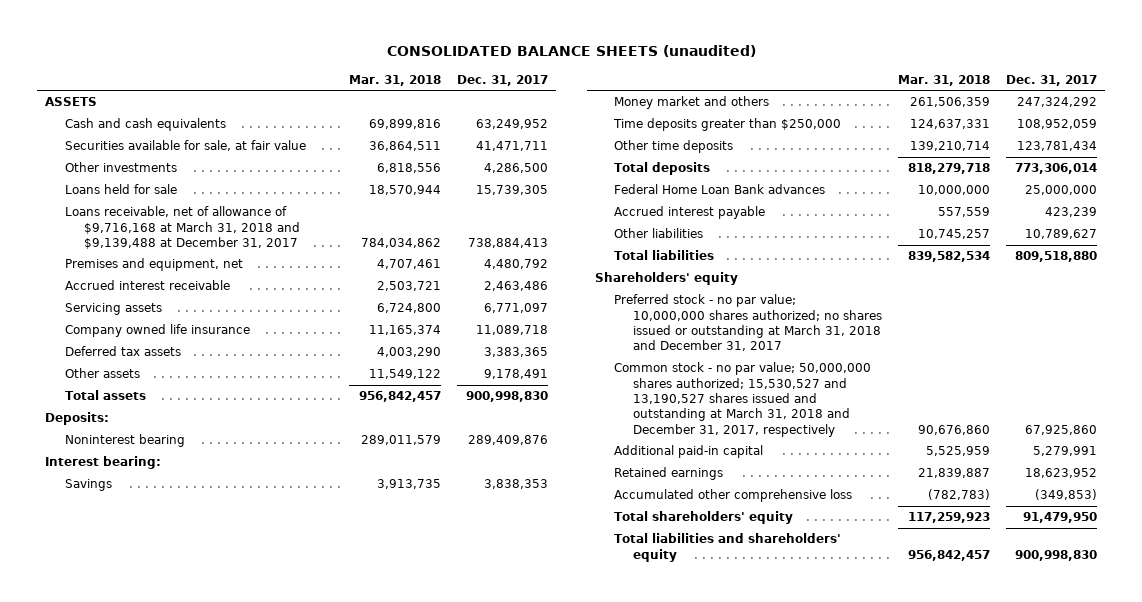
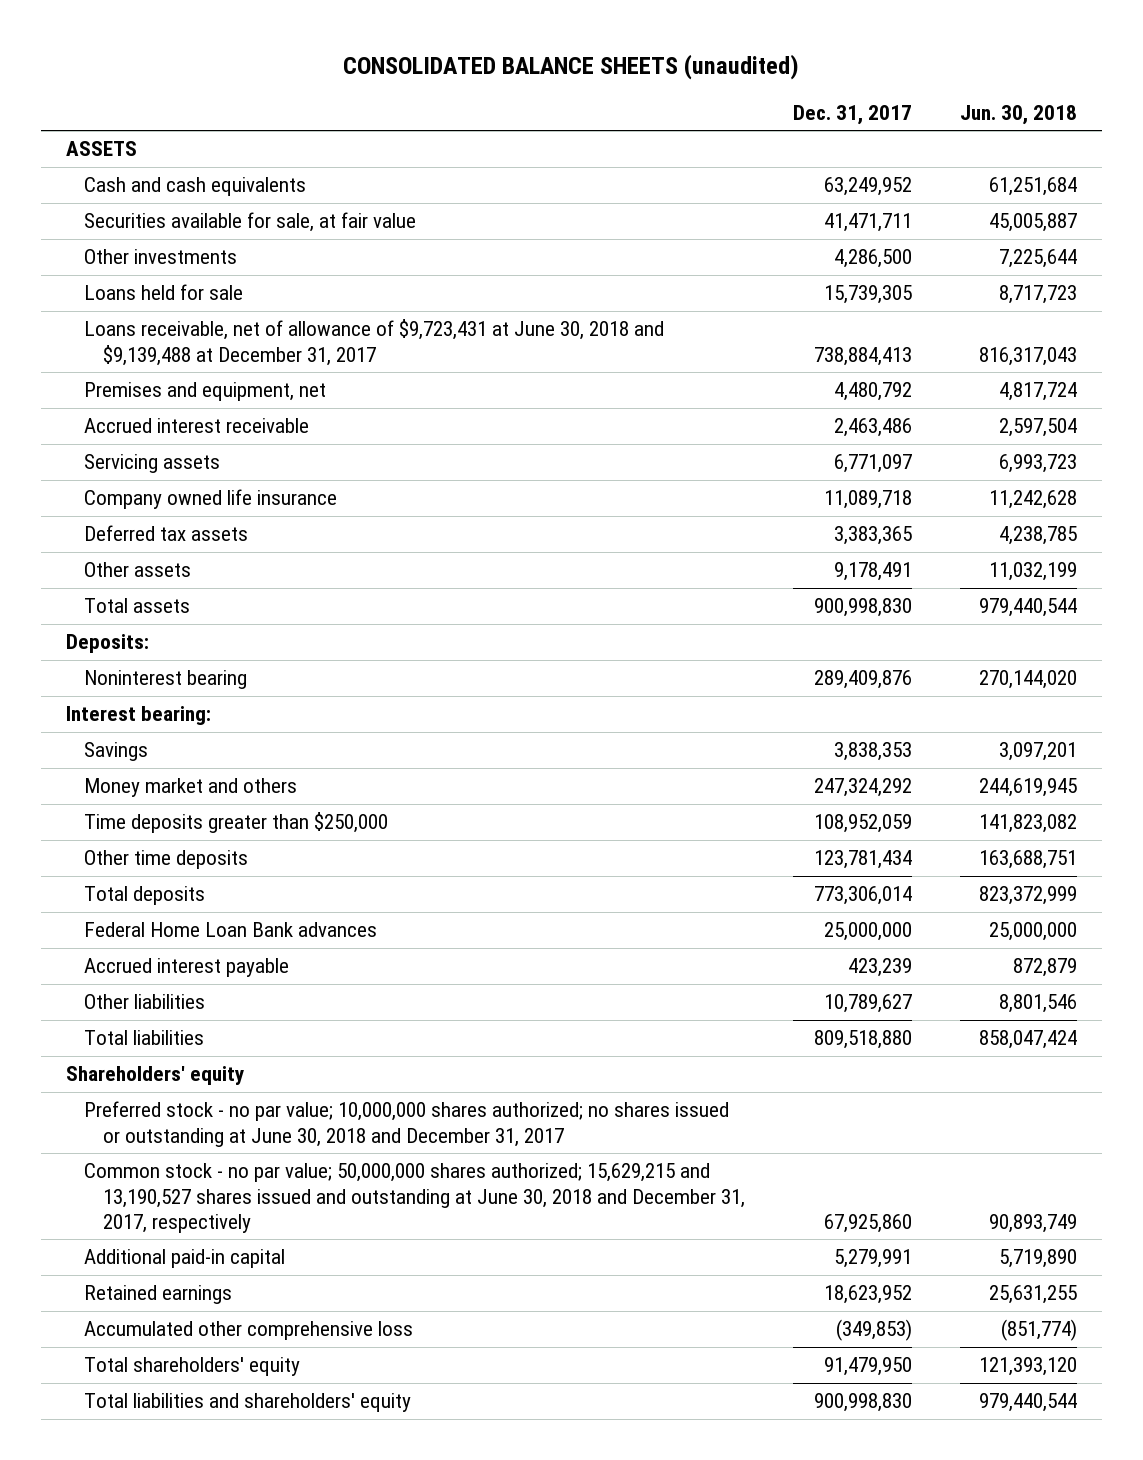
[349,74,442,86] Mar. 31, 2018 -> none
none -> [960,104,1078,125] Jun. 30, 2018
[64,206,301,250] Loans receivable, net of allowance of $9,716,168 at March 31, 2018 and $9,139,488 at December 31, 2017 -> [84,319,665,366] Loans receivable, net of allowance of $9,723,431 at June 30, 2018 and $9,139,488 at December 31, 2017
[613,294,883,352] Preferred stock - no par value; 10,000,000 shares authorized; no shares issued or outstanding at March 31, 2018 and December 31, 2017 -> [84,1101,730,1147] Preferred stock - no par value; 10,000,000 shares authorized; no shares issued or outstanding at June 30, 2018 and December 31, 2017
[613,362,871,437] Common stock - no par value; 50,000,000 shares authorized; 15,530,527 and 13,190,527 shares issued and outstanding at March 31, 2018 and December 31, 2017, respectively -> [84,1163,745,1233] Common stock - no par value; 50,000,000 shares authorized; 15,629,215 and 13,190,527 shares issued and outstanding at June 30, 2018 and December 31, 2017, respectively

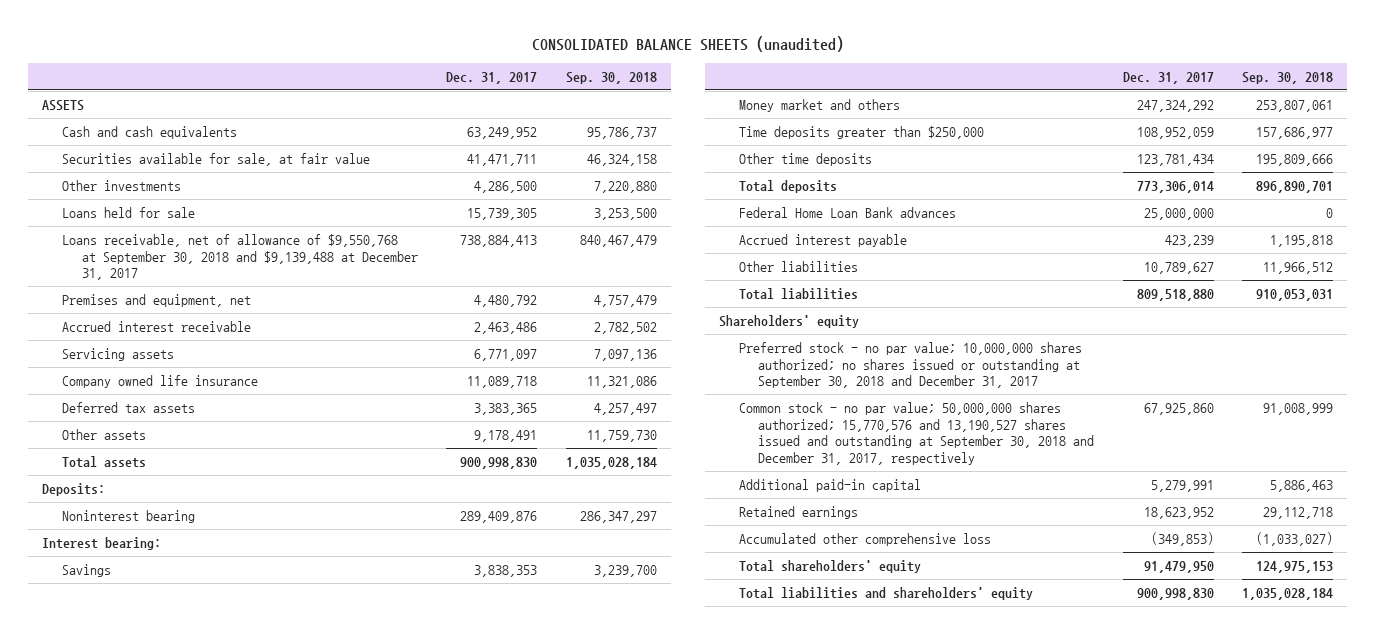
[960,104,1078,125] Jun. 30, 2018 -> none
none -> [565,71,657,84] Sep. 30, 2018
[84,319,665,366] Loans receivable, net of allowance of $9,723,431 at June 30, 2018 and $9,139,488 at December 31, 2017 -> [62,233,418,281] Loans receivable, net of allowance of $9,550,768 at September 30, 2018 and $9,139,488 at December 31, 2017
[84,1101,730,1147] Preferred stock - no par value; 10,000,000 shares authorized; no shares issued or outstanding at June 30, 2018 and December 31, 2017 -> [738,341,1082,389] Preferred stock - no par value; 10,000,000 shares authorized; no shares issued or outstanding at September 30, 2018 and December 31, 2017
[84,1163,745,1233] Common stock - no par value; 50,000,000 shares authorized; 15,629,215 and 13,190,527 shares issued and outstanding at June 30, 2018 and December 31, 2017, respectively -> [738,401,1095,466] Common stock - no par value; 50,000,000 shares authorized; 15,770,576 and 13,190,527 shares issued and outstanding at September 30, 2018 and December 31, 2017, respectively

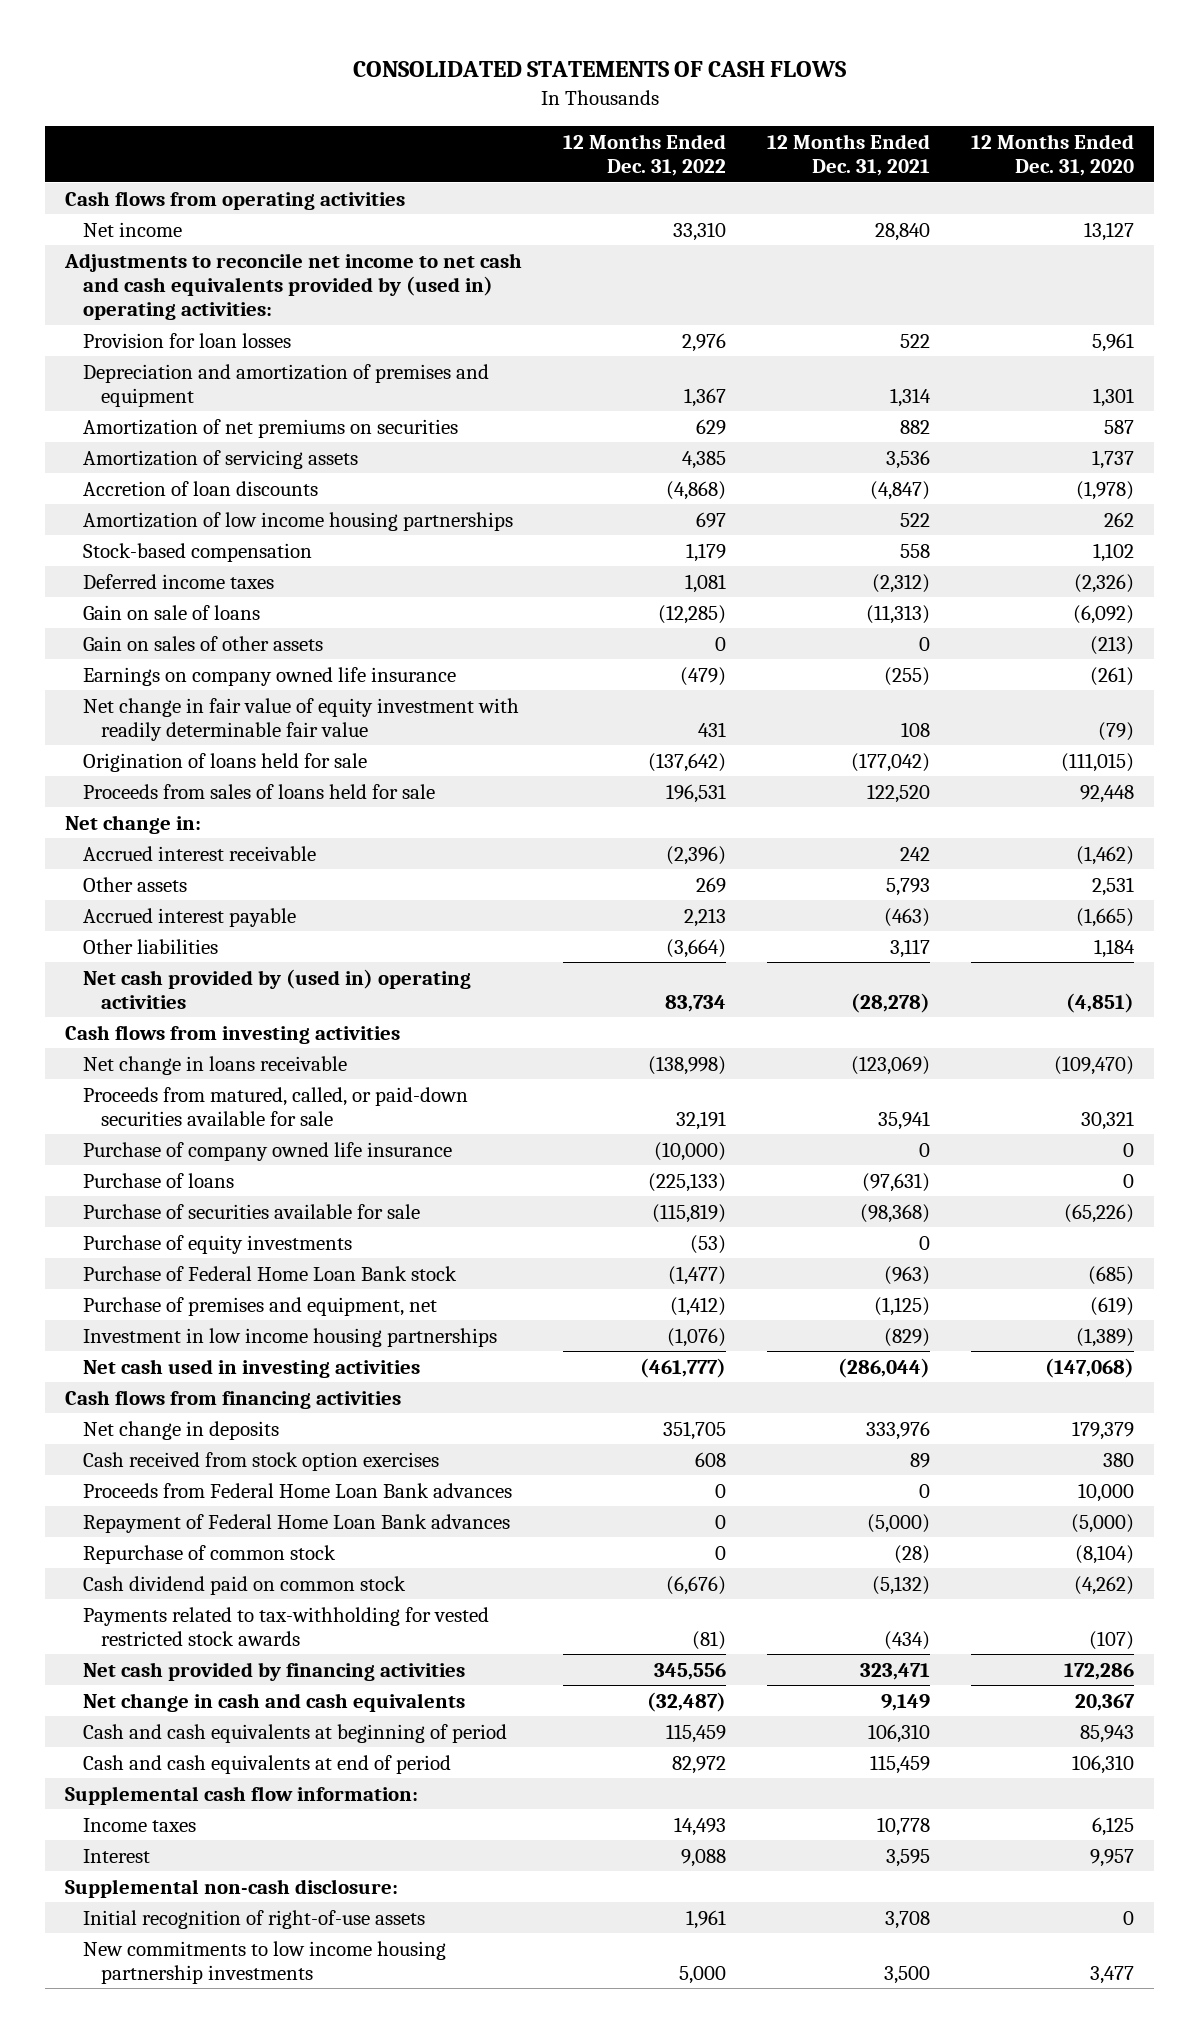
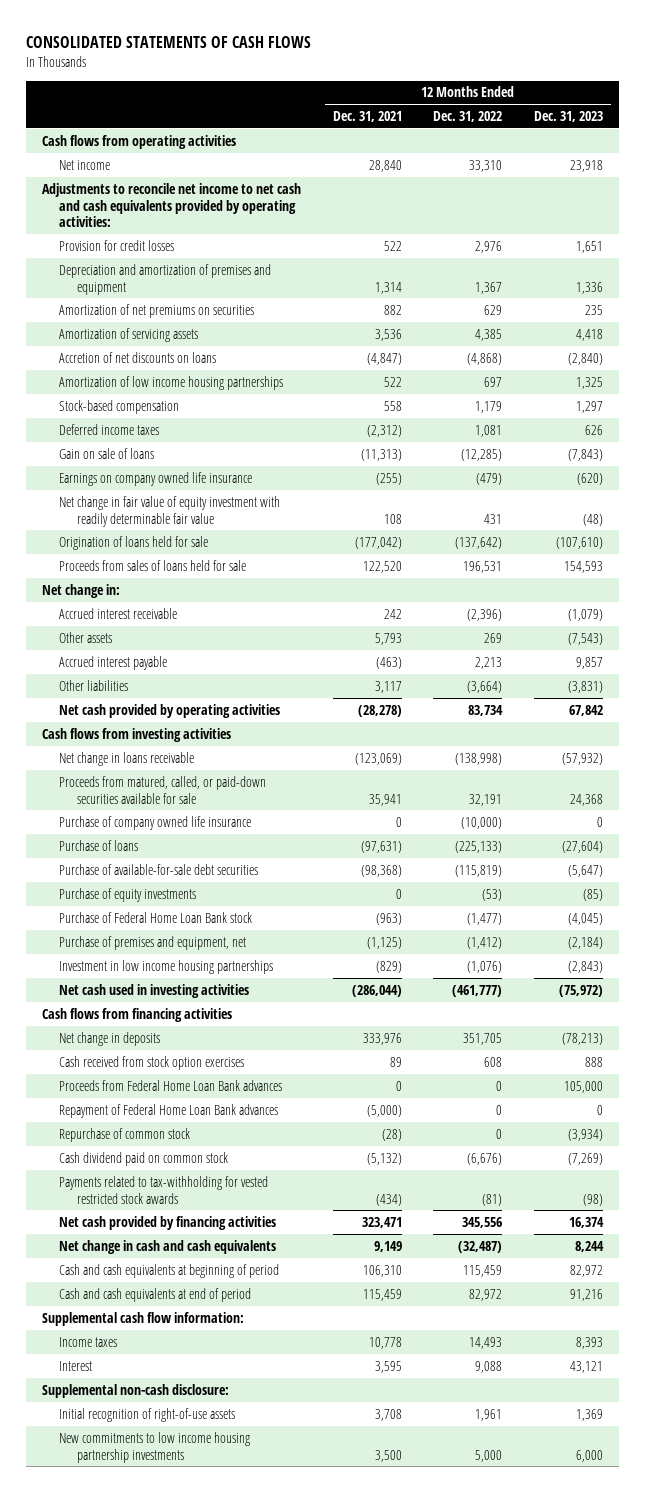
[971,133,1135,177] 12 Months Ended Dec. 31, 2020 -> none
none -> [534,110,604,122] Dec. 31, 2023
[64,252,523,321] Adjustments to reconcile net income to net cash and cash equivalents provided by (used in) operating activities: -> [41,182,301,228] Adjustments to reconcile net income to net cash and cash equivalents provided by operating activities:
[83,332,292,348] Provision for loan losses -> [59,239,175,251] Provision for credit losses
[83,480,319,496] Accretion of loan discounts -> [59,351,217,363] Accretion of net discounts on loans
[83,635,324,651] Gain on sales of other assets -> none
[83,968,472,1009] Net cash provided by (used in) operating activities -> [59,703,281,718] Net cash provided by operating activities
[83,1203,421,1219] Purchase of securities available for sale -> [59,863,259,875] Purchase of available-for-sale debt securities

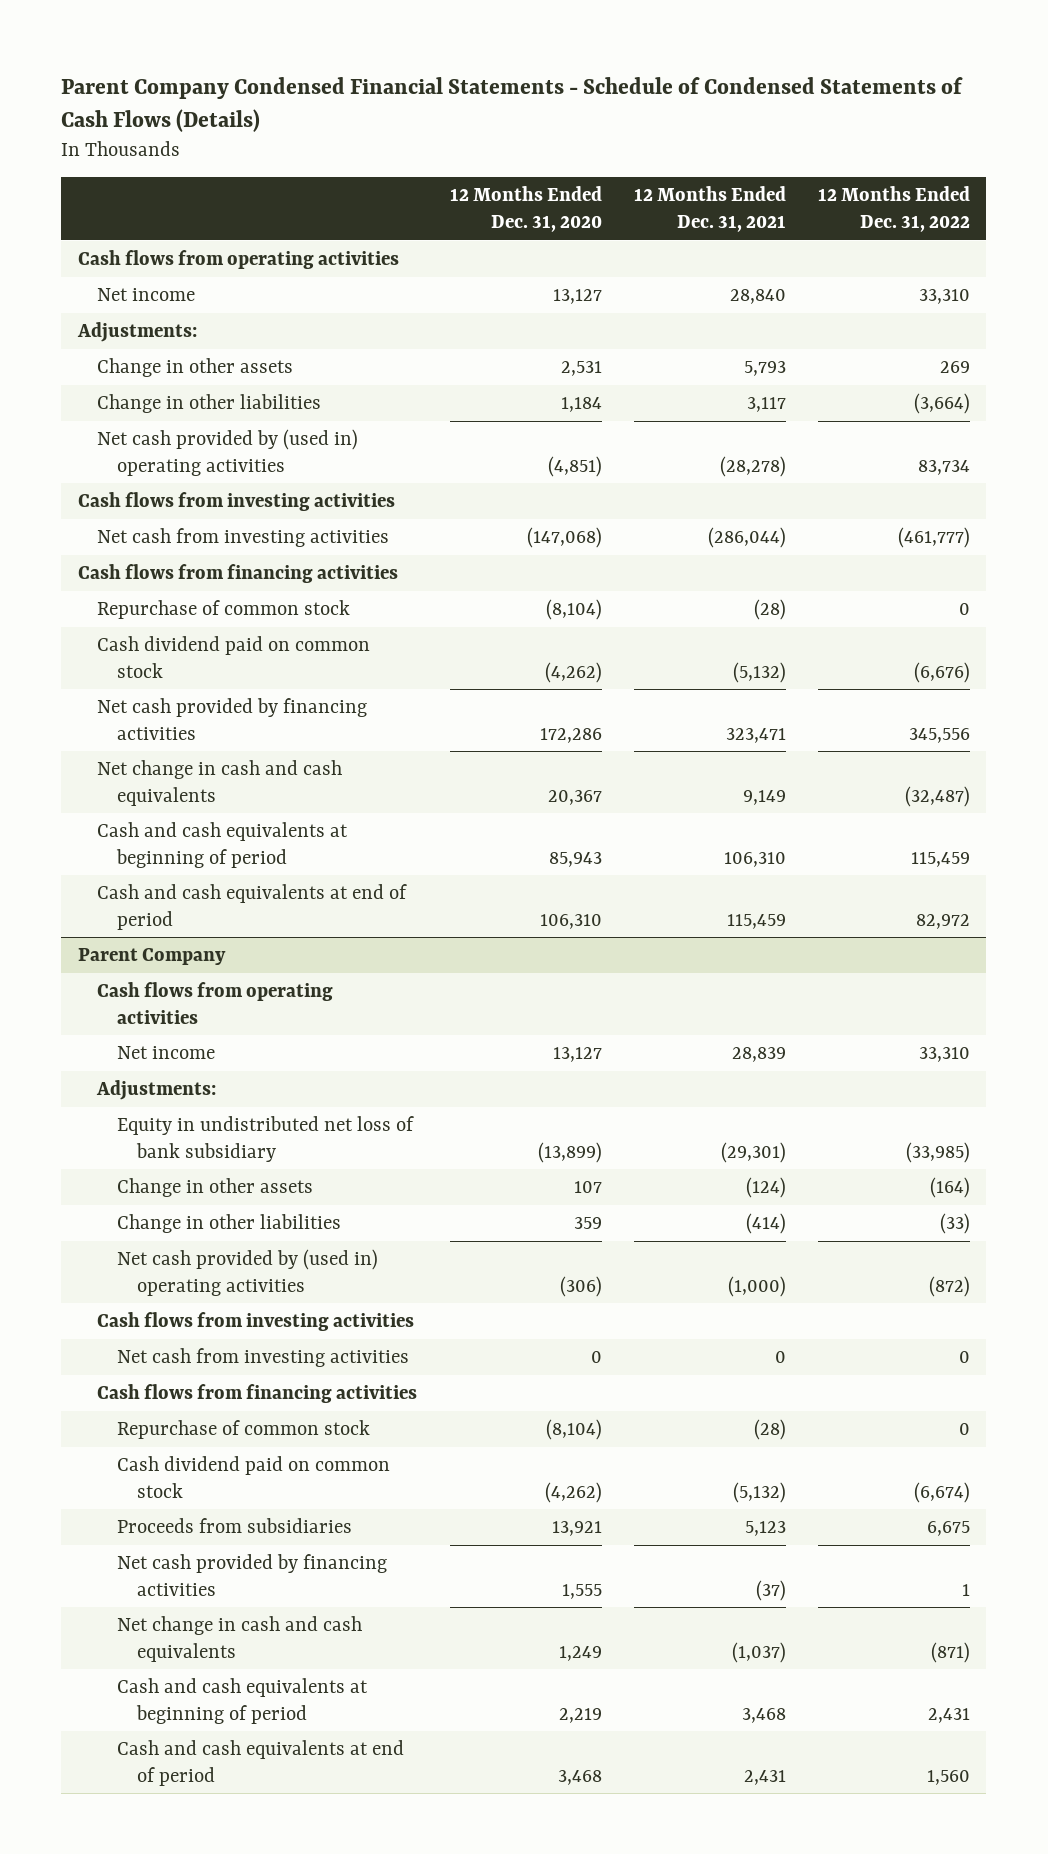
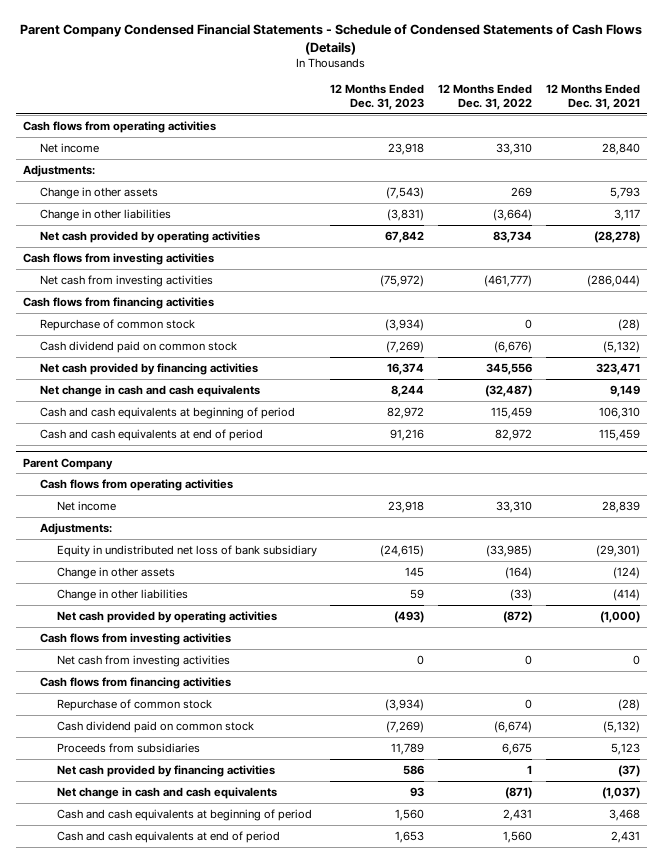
[449,186,602,233] 12 Months Ended Dec. 31, 2020 -> none
none -> [330,84,425,110] 12 Months Ended Dec. 31, 2023
[97,428,359,476] Net cash provided by (used in) operating activities -> [39,230,260,243] Net cash provided by operating activities
[117,1248,379,1296] Net cash provided by (used in) operating activities -> [56,610,277,623] Net cash provided by operating activities

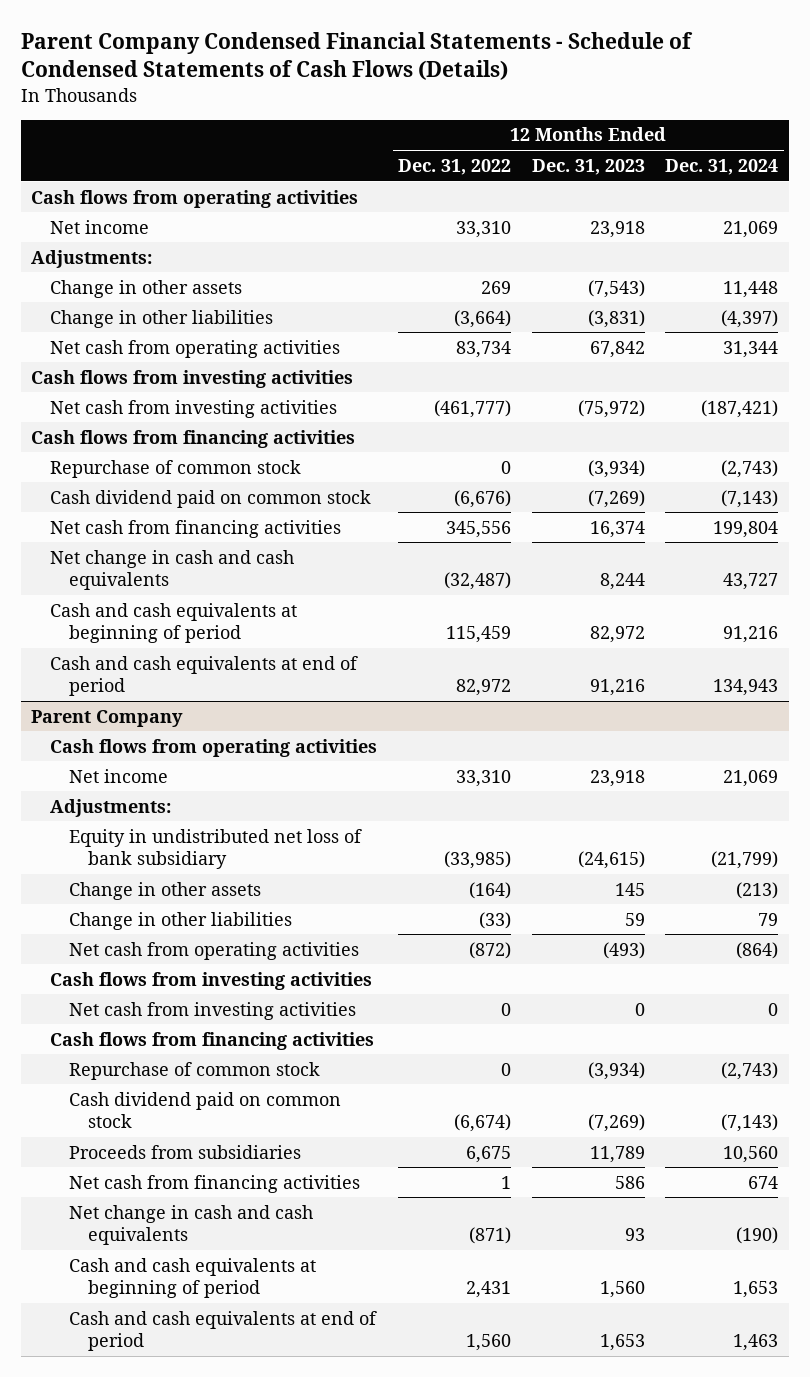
[545,84,640,110] 12 Months Ended Dec. 31, 2021 -> none
none -> [665,158,779,175] Dec. 31, 2024
[39,230,260,243] Net cash provided by operating activities -> [50,339,341,358] Net cash from operating activities
[39,362,258,375] Net cash provided by financing activities -> [50,519,342,538] Net cash from financing activities
[56,610,277,623] Net cash provided by operating activities -> [68,941,359,960] Net cash from operating activities
[56,764,275,777] Net cash provided by financing activities -> [68,1174,360,1193] Net cash from financing activities

